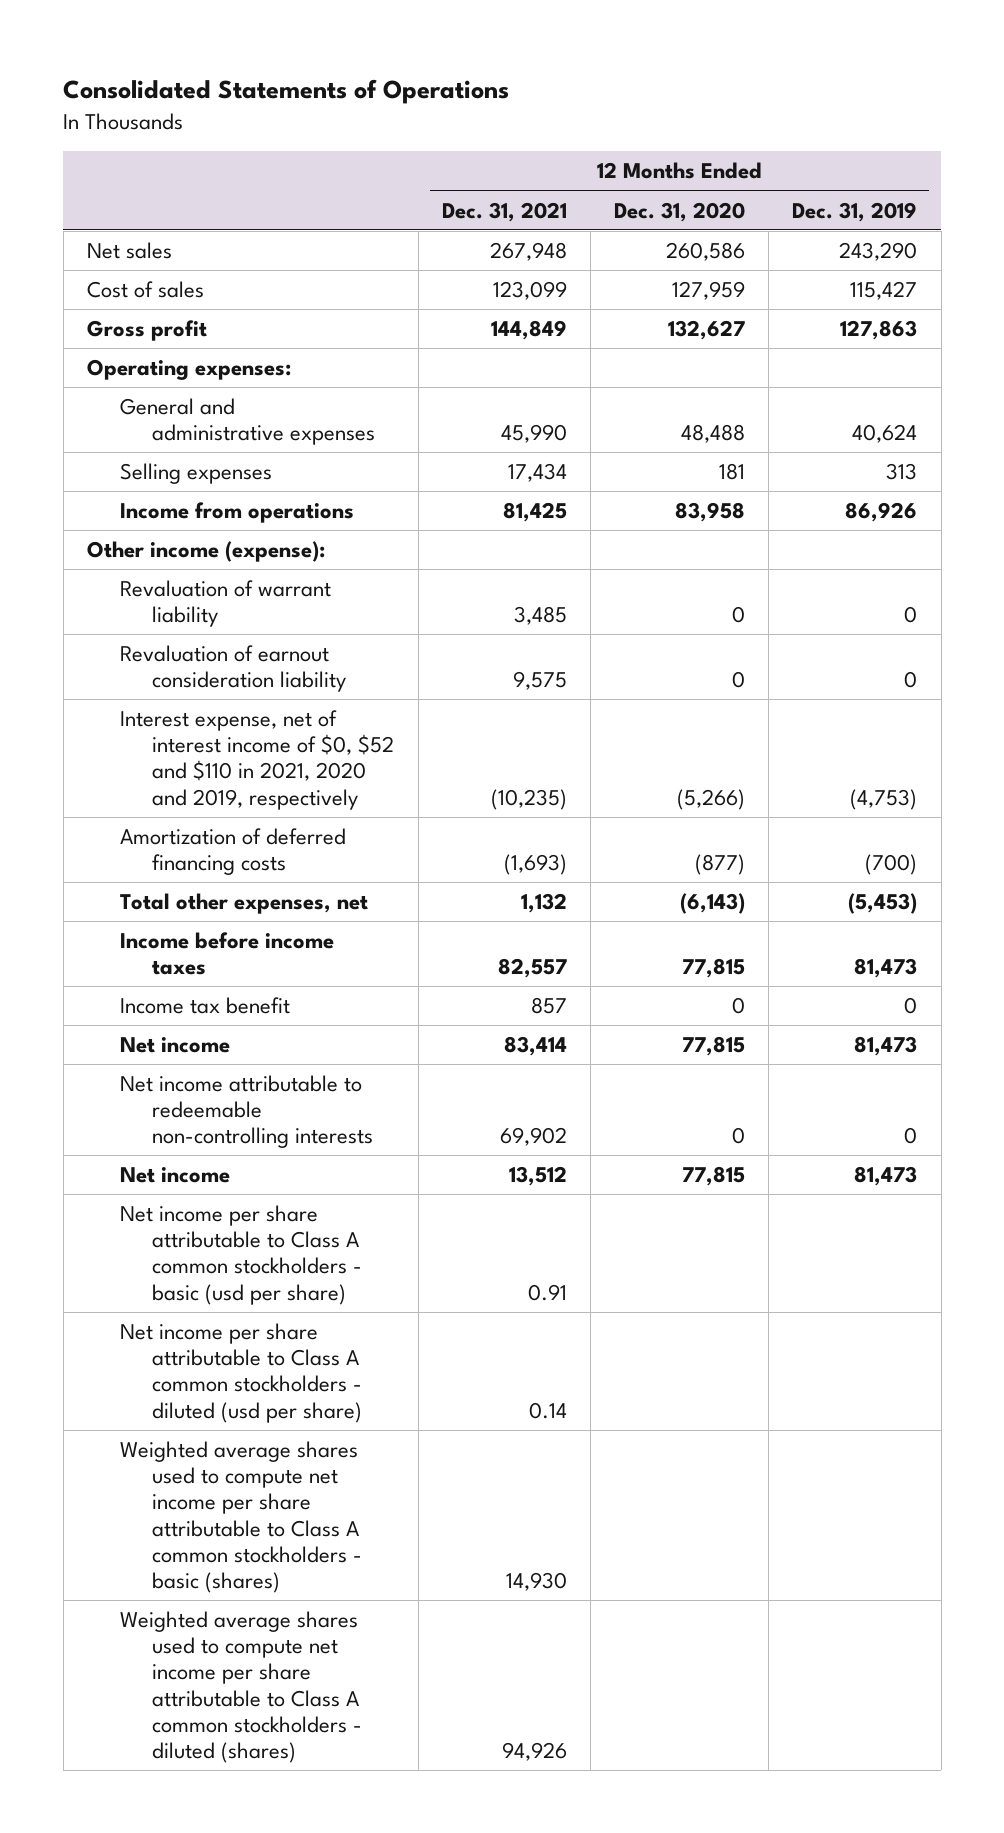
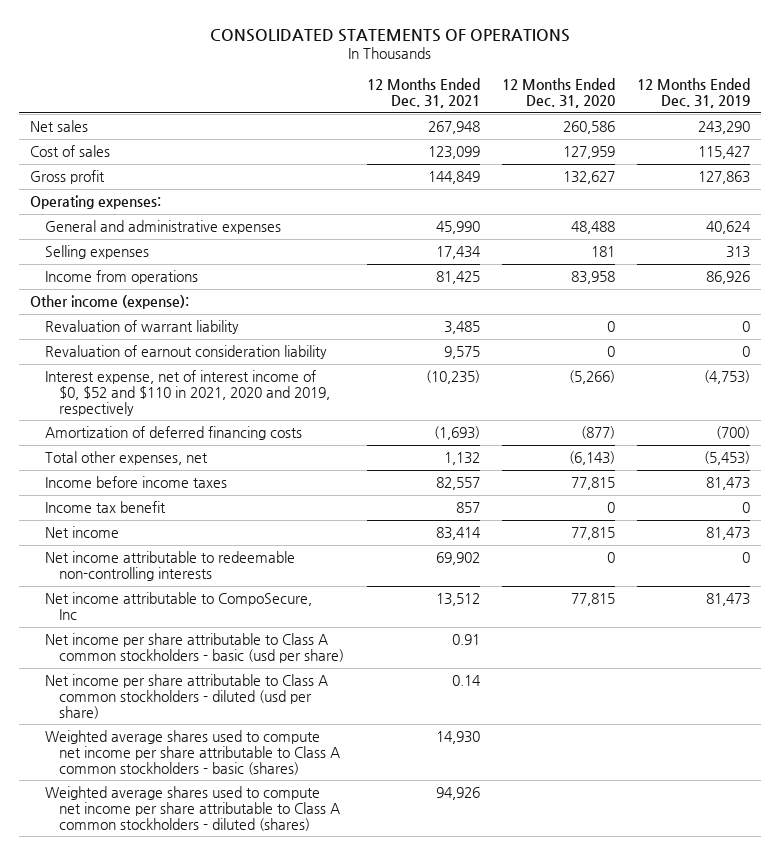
[63,79,510,105] Consolidated Statements of Operations -> [209,28,570,42] CONSOLIDATED STATEMENTS OF OPERATIONS
[119,1167,230,1184] Net income -> [44,592,312,621] Net income attributable to CompoSecure, Inc

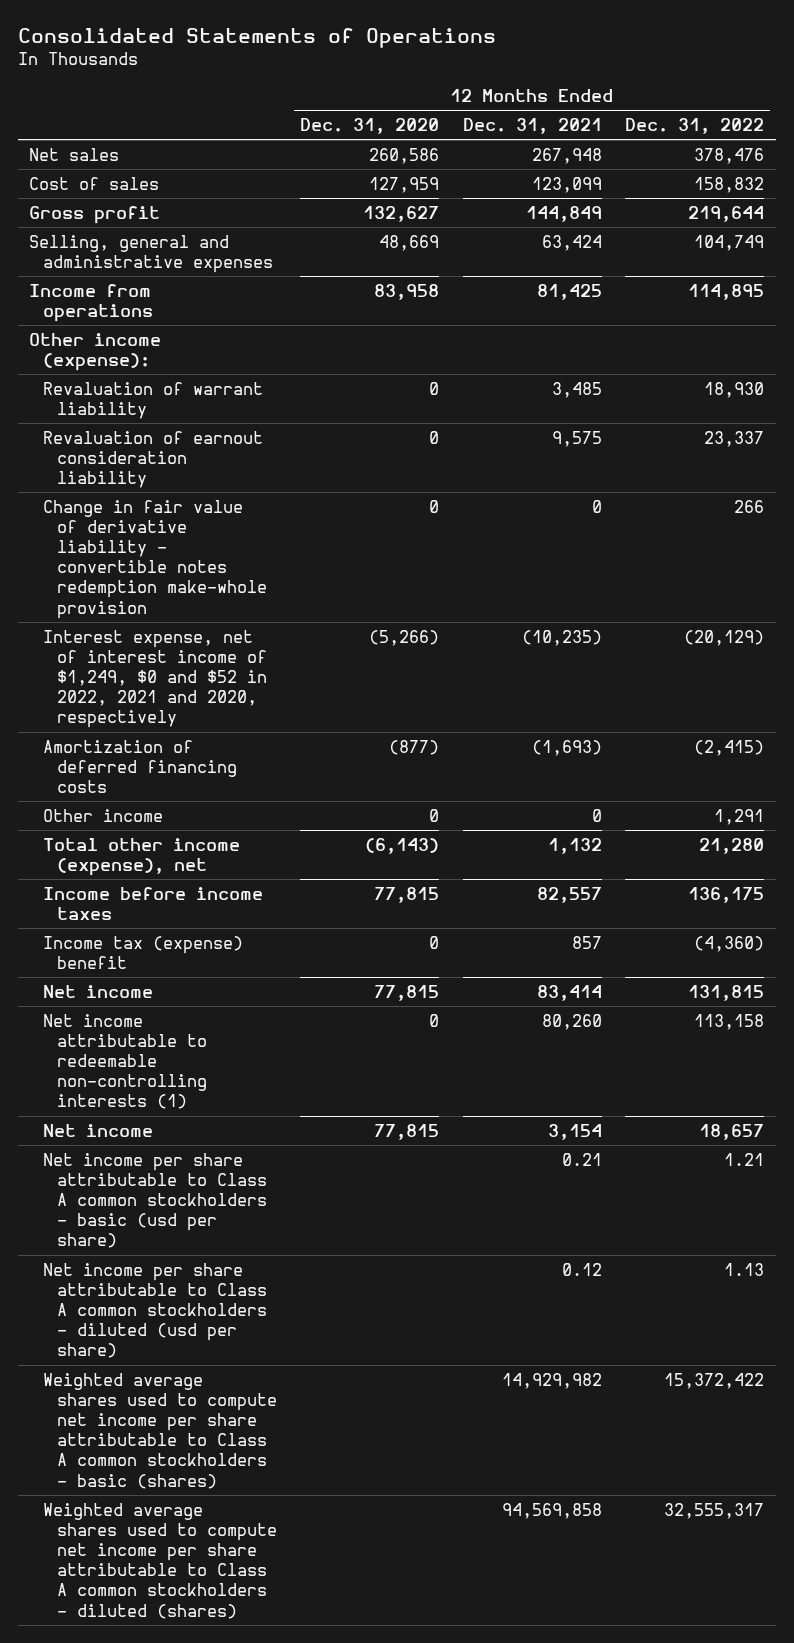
[209,28,570,42] CONSOLIDATED STATEMENTS OF OPERATIONS -> [17,28,496,49] Consolidated Statements of Operations
[637,78,751,108] 12 Months Ended Dec. 31, 2019 -> none
none -> [625,117,765,134] Dec. 31, 2022
[29,195,161,210] Operating expenses: -> none
[44,245,149,260] Selling expenses -> none
[44,220,281,235] General and administrative expenses -> [29,234,274,273] Selling, general and administrative expenses
[435,221,480,235] 45,990 -> [541,234,602,251] 63,424
[570,221,615,235] 48,488 -> [379,234,440,251] 48,669
none -> [43,499,267,619] Change in fair value of derivative liability - convertible notes redemption make-whole provision
[44,370,331,416] Interest expense, net of interest income of $0, $52 and $110 in 2021, 2020 and 2019, respectively -> [43,629,267,729] Interest expense, net of interest income of $1,249, $0 and $52 in 2022, 2021 and 2020, respectively
[44,451,208,466] Total other expenses, net -> [43,808,164,822] Other income
[443,452,480,466] 1,132 -> [591,808,602,822] 0
[568,451,615,466] (6,143) -> [429,808,440,822] 0
none -> [43,837,241,876] Total other income (expense), net
[44,501,166,514] Income tax benefit -> [43,935,244,969] Income tax (expense) benefit
[44,551,295,582] Net income attributable to redeemable non-controlling interests -> [43,1013,207,1110] Net income attributable to redeemable non-controlling interests (1)
[435,552,480,566] 69,902 -> [541,1013,602,1030] 80,260
[44,592,312,621] Net income attributable to CompoSecure, Inc -> [43,1123,154,1137] Net income
[435,593,480,607] 13,512 -> [547,1123,602,1140] 3,154
[451,634,480,646] 0.91 -> [561,1152,602,1166] 0.21
[451,675,481,687] 0.14 -> [561,1262,602,1276] 0.12
[435,731,480,745] 14,930 -> [501,1372,602,1389] 14,929,982
[435,787,480,801] 94,926 -> [501,1502,602,1519] 94,569,858

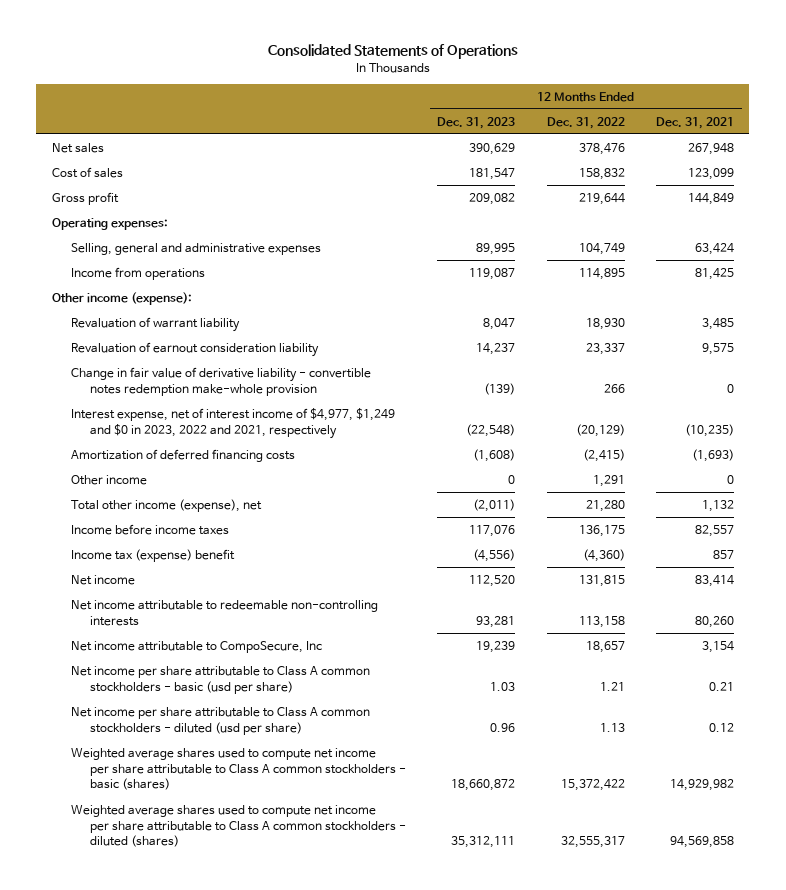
[300,117,440,134] Dec. 31, 2020 -> none
none -> [437,116,516,129] Dec. 31, 2023
none -> [51,217,168,230] Operating expenses:
[43,629,267,729] Interest expense, net of interest income of $1,249, $0 and $52 in 2022, 2021 and 2020, respectively -> [71,407,396,439] Interest expense, net of interest income of $4,977, $1,249 and $0 in 2023, 2022 and 2021, respectively
[43,1013,207,1110] Net income attributable to redeemable non-controlling interests (1) -> [71,599,379,626] Net income attributable to redeemable non-controlling interests
[43,1123,154,1137] Net income -> [71,640,323,653] Net income attributable to CompoSecure, Inc

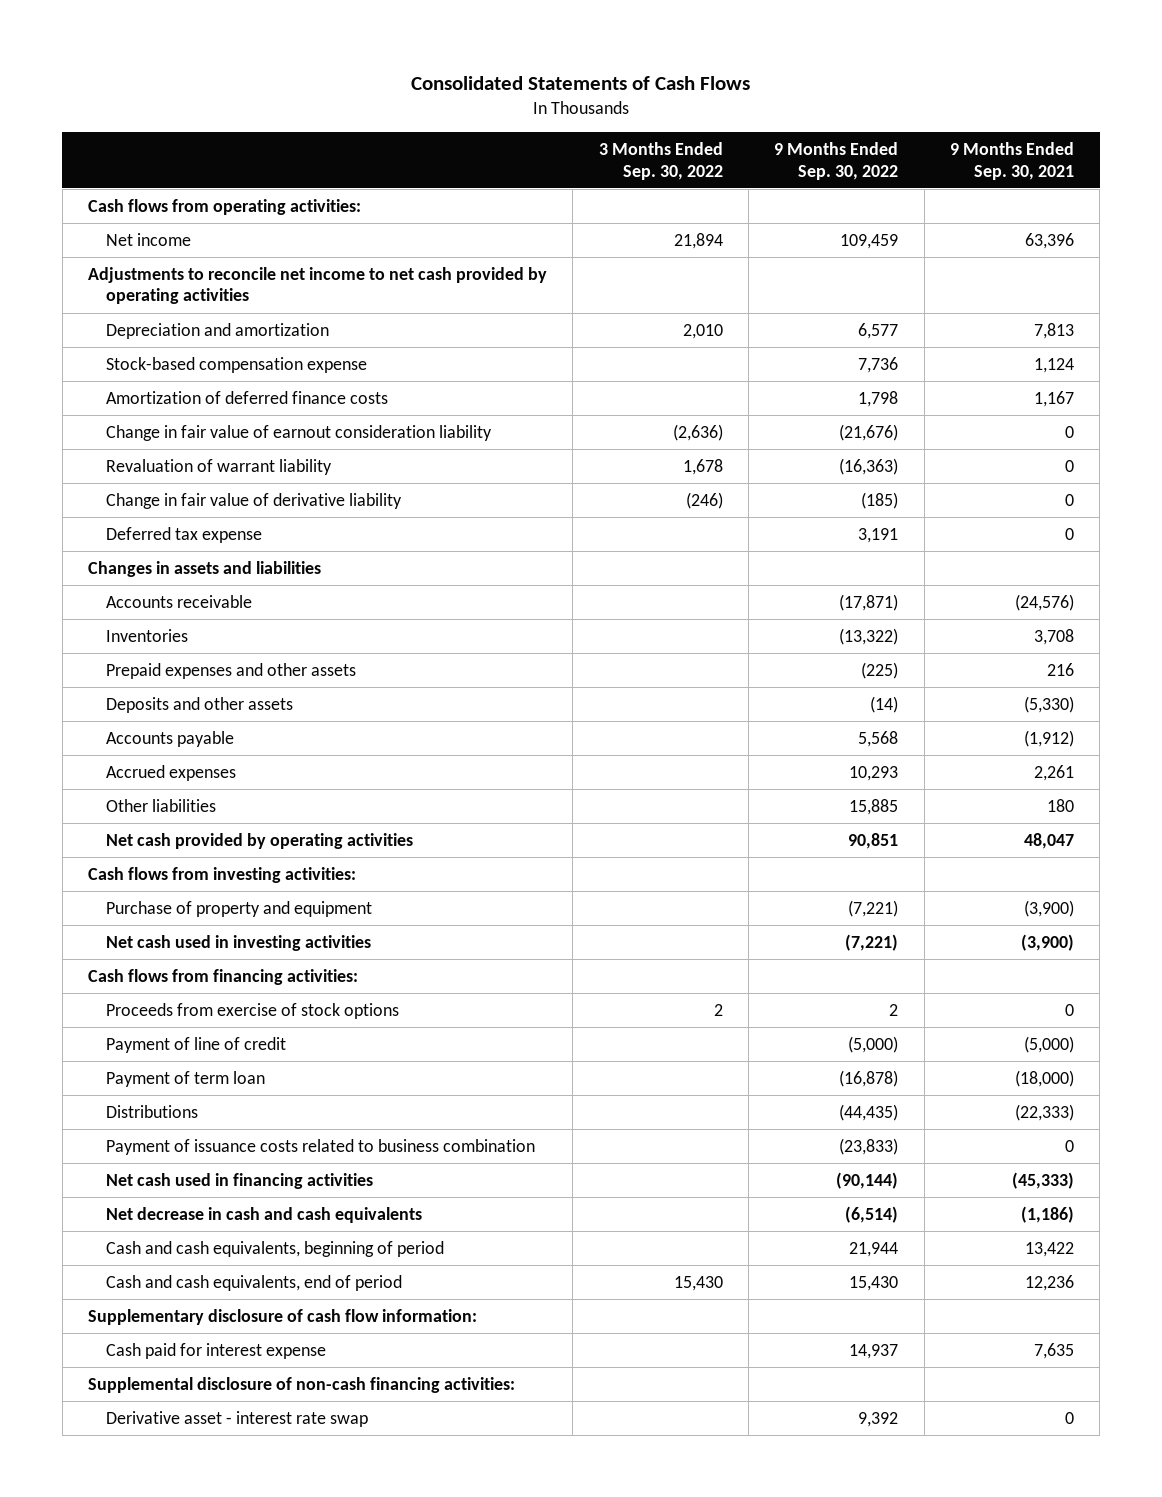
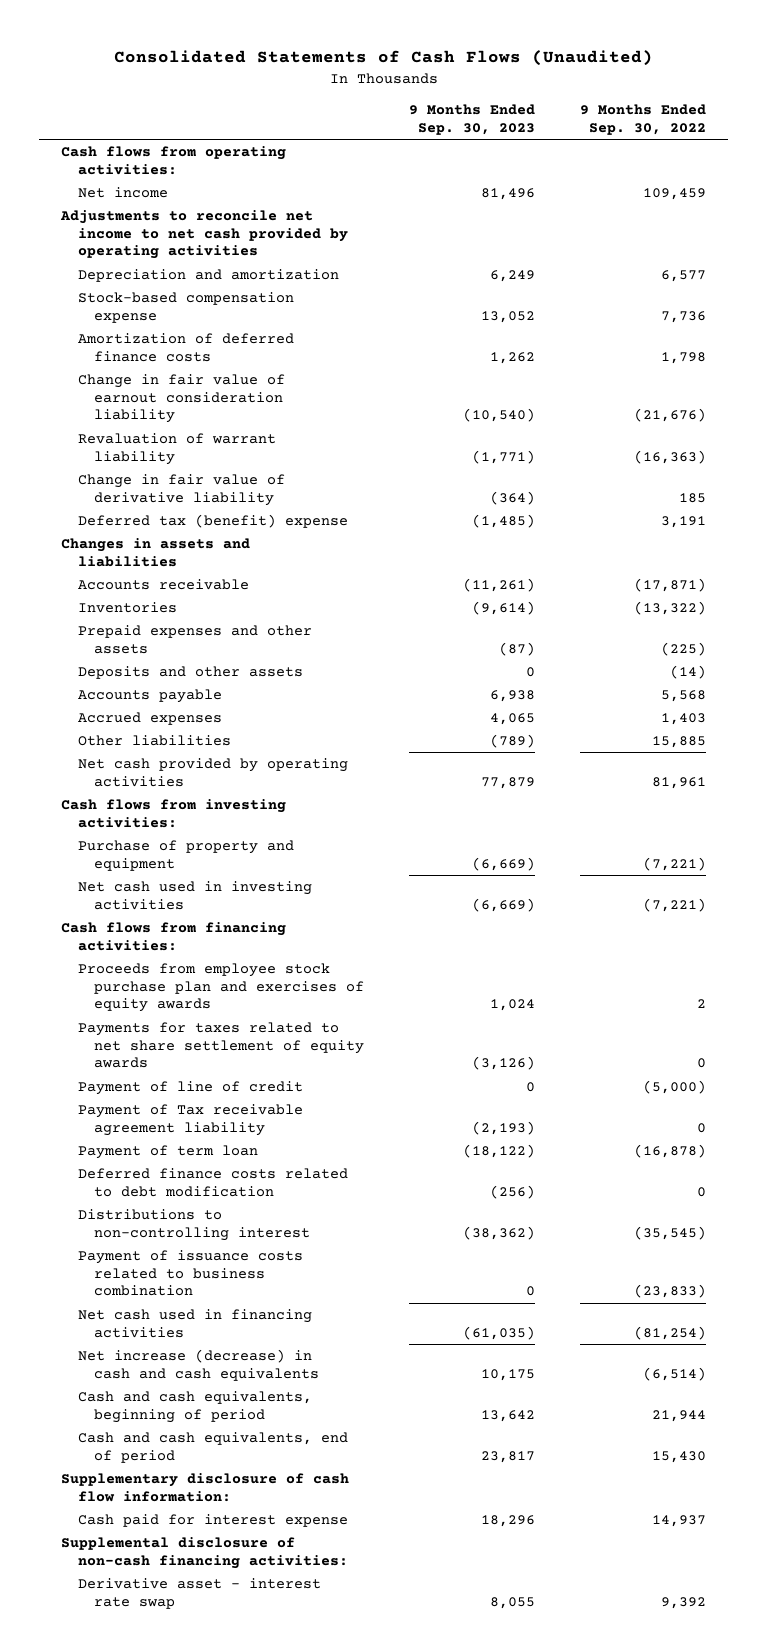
[411,76,751,91] Consolidated Statements of Cash Flows -> [113,50,653,67] Consolidated Statements of Cash Flows (Unaudited)
[598,142,723,180] 3 Months Ended Sep. 30, 2022 -> none
[949,142,1074,180] 9 Months Ended Sep. 30, 2021 -> none
none -> [409,104,536,135] 9 Months Ended Sep. 30, 2023
[861,491,899,509] (185) -> [678,492,706,503] 185
[105,526,262,543] Deferred tax expense -> [77,514,348,529] Deferred tax (benefit) expense
[849,765,899,781] 10,293 -> [660,713,706,726] 1,403
[848,832,899,849] 90,851 -> [651,776,706,789] 81,961
[105,1002,399,1019] Proceeds from exercise of stock options -> none
none -> [77,963,365,1013] Proceeds from employee stock purchase plan and exercises of equity awards
none -> [77,1022,365,1069] Payments for taxes related to net share settlement of equity awards
none -> [77,1104,303,1136] Payment of Tax receivable agreement liability
[105,1104,198,1118] Distributions -> none
none -> [77,1168,348,1197] Deferred finance costs related to debt modification
none -> [77,1209,311,1241] Distributions to non-controlling interest
[836,1171,899,1189] (90,144) -> [633,1325,706,1340] (81,254)
[105,1206,422,1223] Net decrease in cash and cash equivalents -> [77,1349,320,1381] Net increase (decrease) in cash and cash equivalents

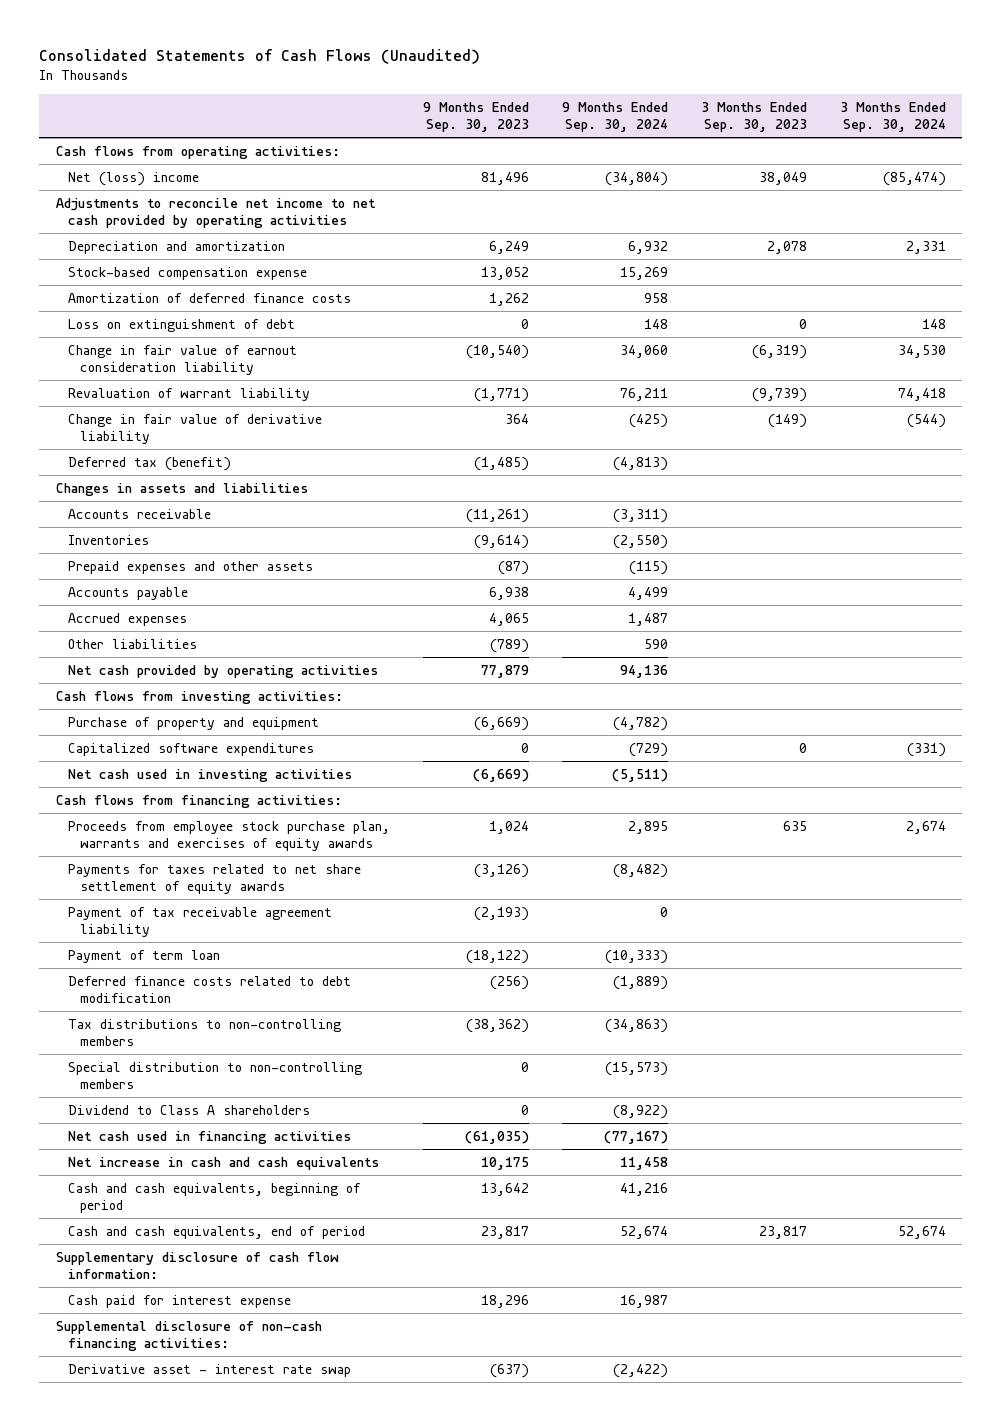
[579,104,706,135] 9 Months Ended Sep. 30, 2022 -> none
none -> [562,101,669,133] 9 Months Ended Sep. 30, 2024
none -> [700,101,807,133] 3 Months Ended Sep. 30, 2023
none -> [839,101,946,133] 3 Months Ended Sep. 30, 2024
[77,187,168,199] Net income -> [68,171,200,186] Net (loss) income
none -> [68,318,296,332] Loss on extinguishment of debt
[490,490,536,505] (364) -> [505,413,530,424] 364
[77,514,348,529] Deferred tax (benefit) expense -> [68,456,232,471] Deferred tax (benefit)
[77,666,303,680] Deposits and other assets -> none
none -> [68,742,315,756] Capitalized software expenditures
[77,963,365,1013] Proceeds from employee stock purchase plan and exercises of equity awards -> [68,820,391,852] Proceeds from employee stock purchase plan, warrants and exercises of equity awards
[77,1081,303,1096] Payment of line of credit -> none
[77,1104,303,1136] Payment of Tax receivable agreement liability -> [68,906,333,938] Payment of tax receivable agreement liability
[77,1250,303,1297] Payment of issuance costs related to business combination -> none
[77,1209,311,1241] Distributions to non-controlling interest -> [68,1018,342,1047] Tax distributions to non-controlling members
none -> [68,1061,363,1090] Special distribution to non-controlling members
none -> [68,1104,311,1115] Dividend to Class A shareholders
[77,1349,320,1381] Net increase (decrease) in cash and cash equivalents -> [68,1156,380,1170] Net increase in cash and cash equivalents
[490,1596,536,1609] 8,055 -> [490,1363,530,1378] (637)

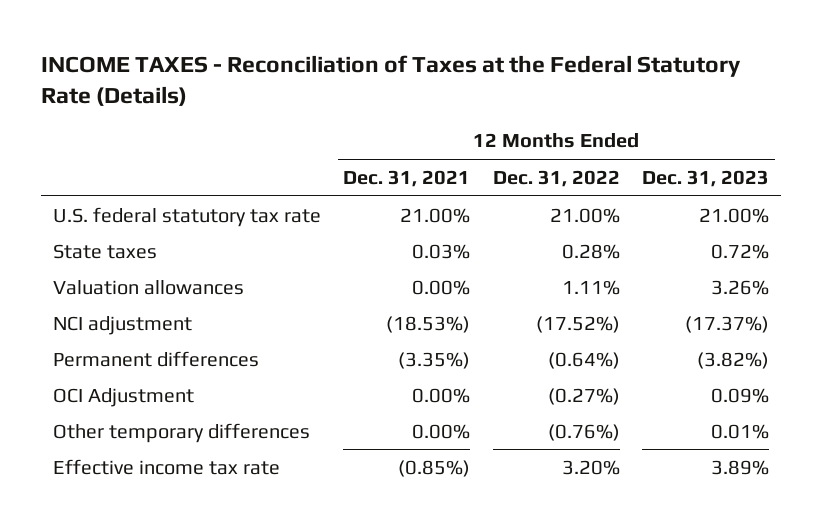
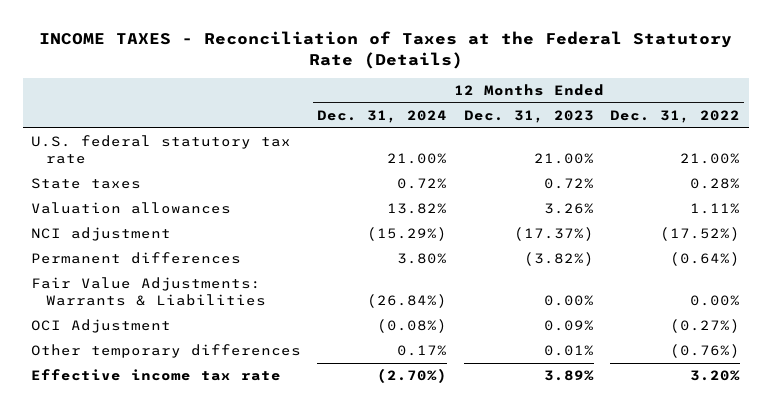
[343,169,471,187] Dec. 31, 2021 -> none
none -> [317,110,448,124] Dec. 31, 2024
none -> [30,277,267,307] Fair Value Adjustments: Warrants & Liabilities

